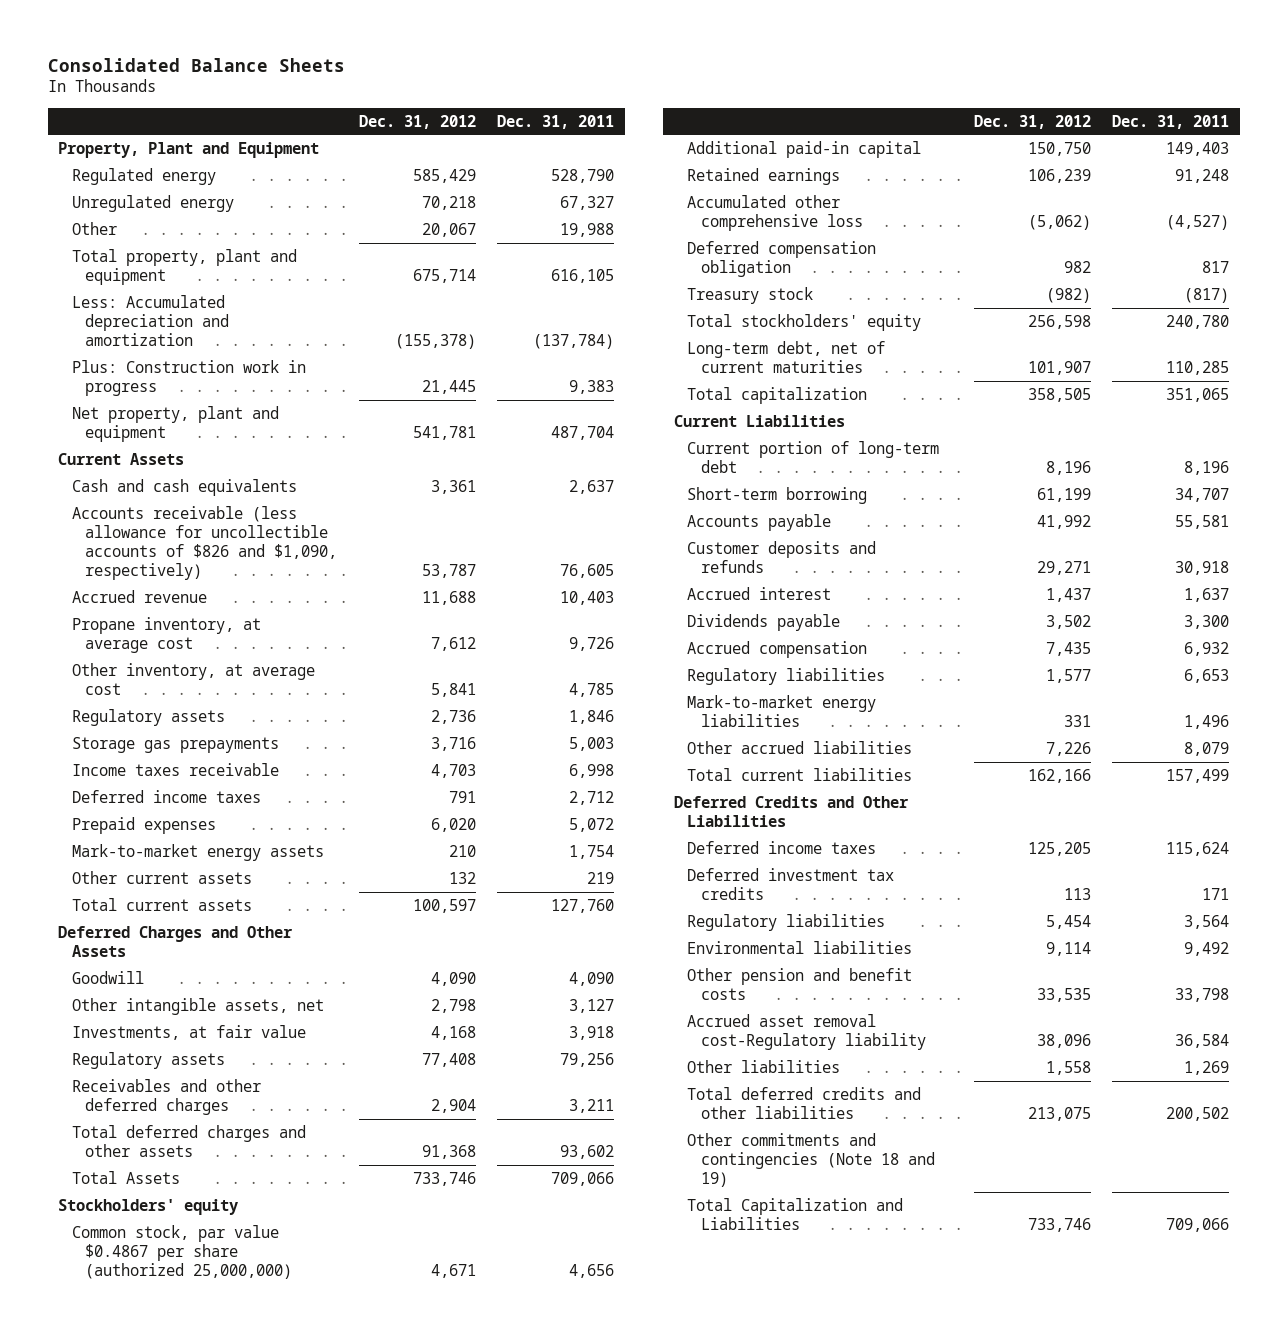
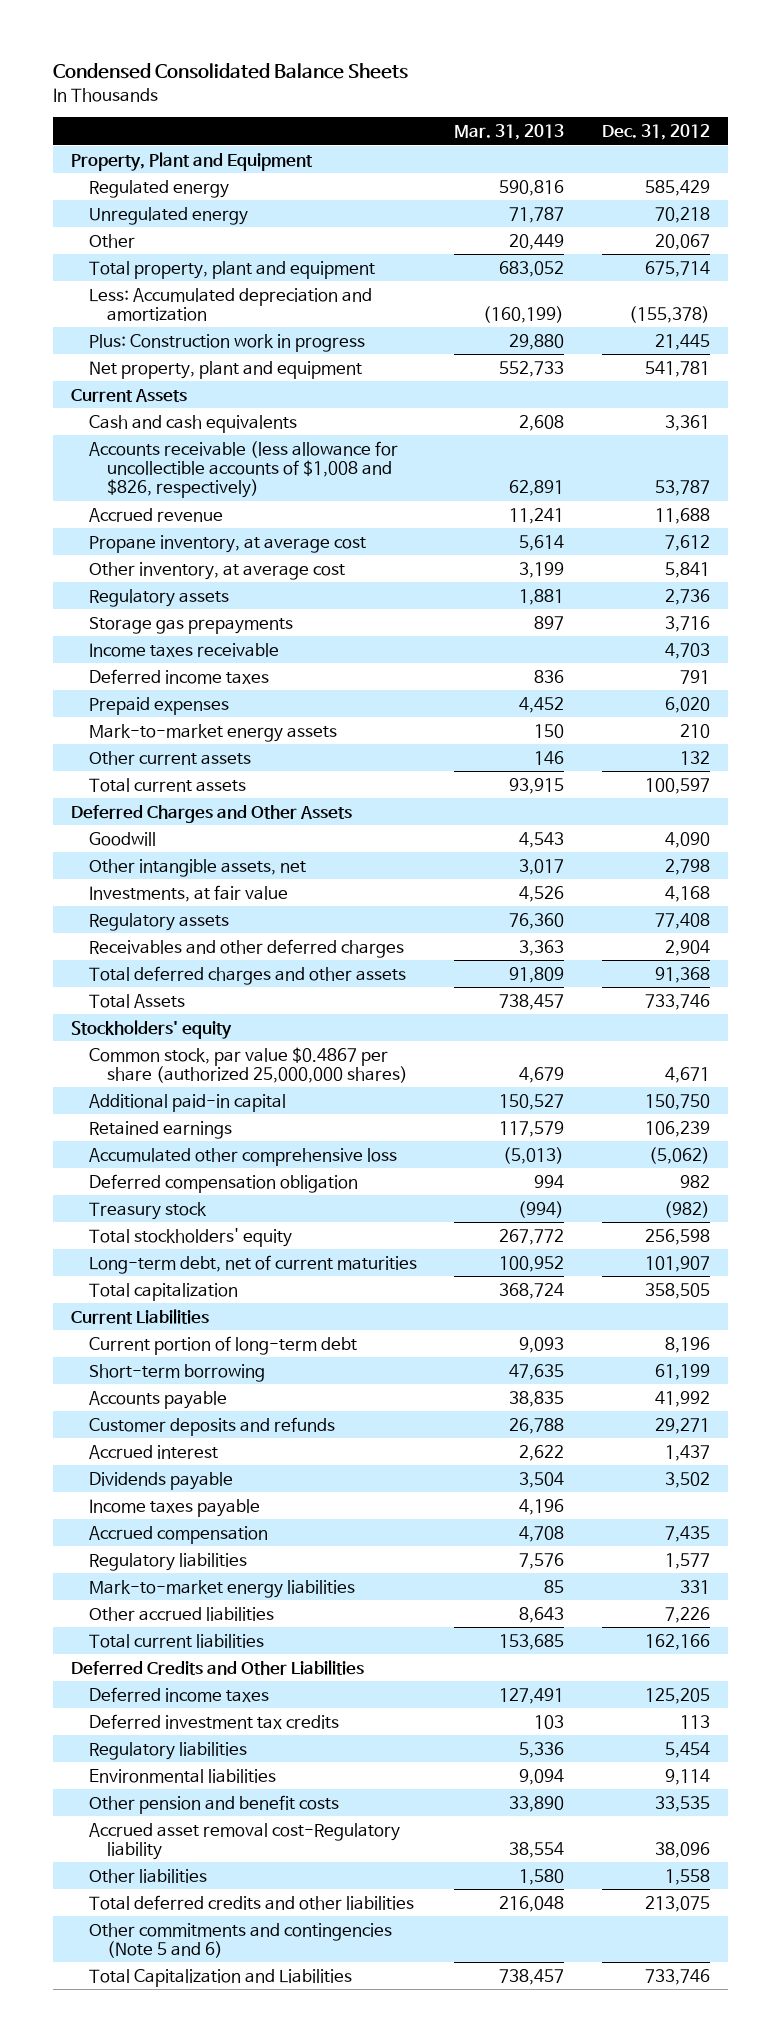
[47,57,345,72] Consolidated Balance Sheets -> [52,63,408,80] Condensed Consolidated Balance Sheets
[497,114,615,129] Dec. 31, 2011 -> none
none -> [454,123,565,140] Mar. 31, 2013
[71,505,338,581] Accounts receivable (less allowance for uncollectible accounts of $826 and $1,090, respectively) -> [88,440,398,499] Accounts receivable (less allowance for uncollectible accounts of $1,008 and $826, respectively)
[71,1224,293,1280] Common stock, par value $0.4867 per share (authorized 25,000,000) -> [88,1046,408,1083] Common stock, par value $0.4867 per share (authorized 25,000,000 shares)
none -> [88,1498,260,1517] Income taxes payable
[687,1132,935,1188] Other commitments and contingencies (Note 18 and 19) -> [88,1922,392,1958] Other commitments and contingencies (Note 5 and 6)

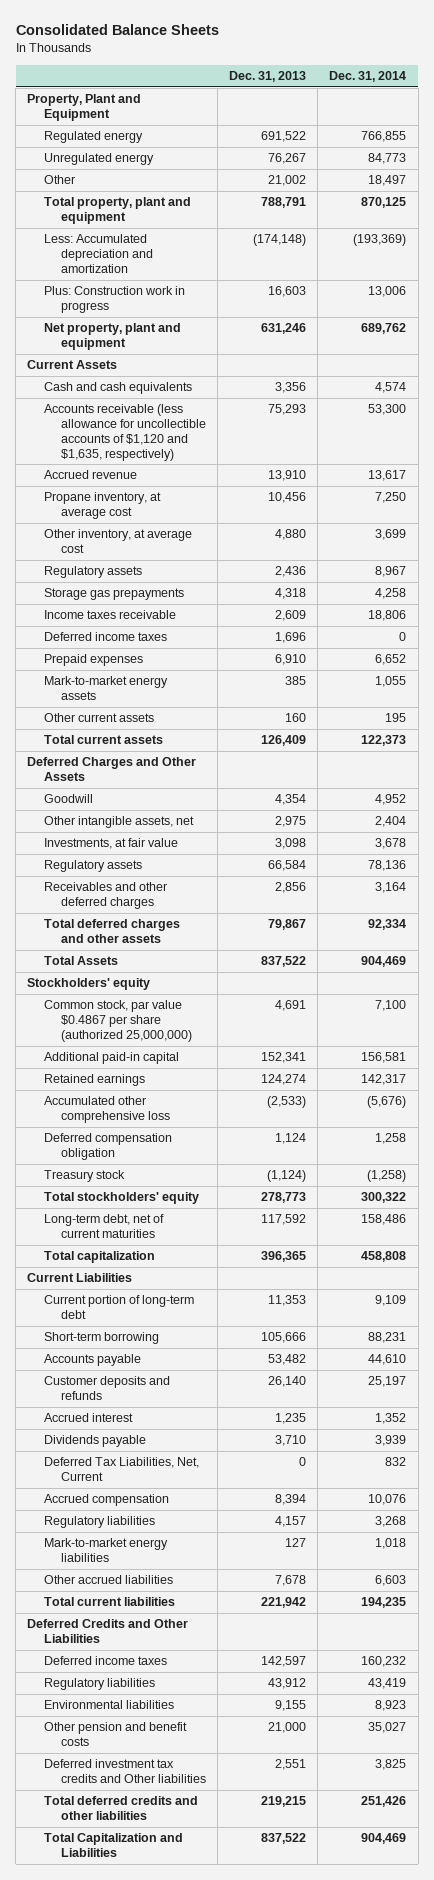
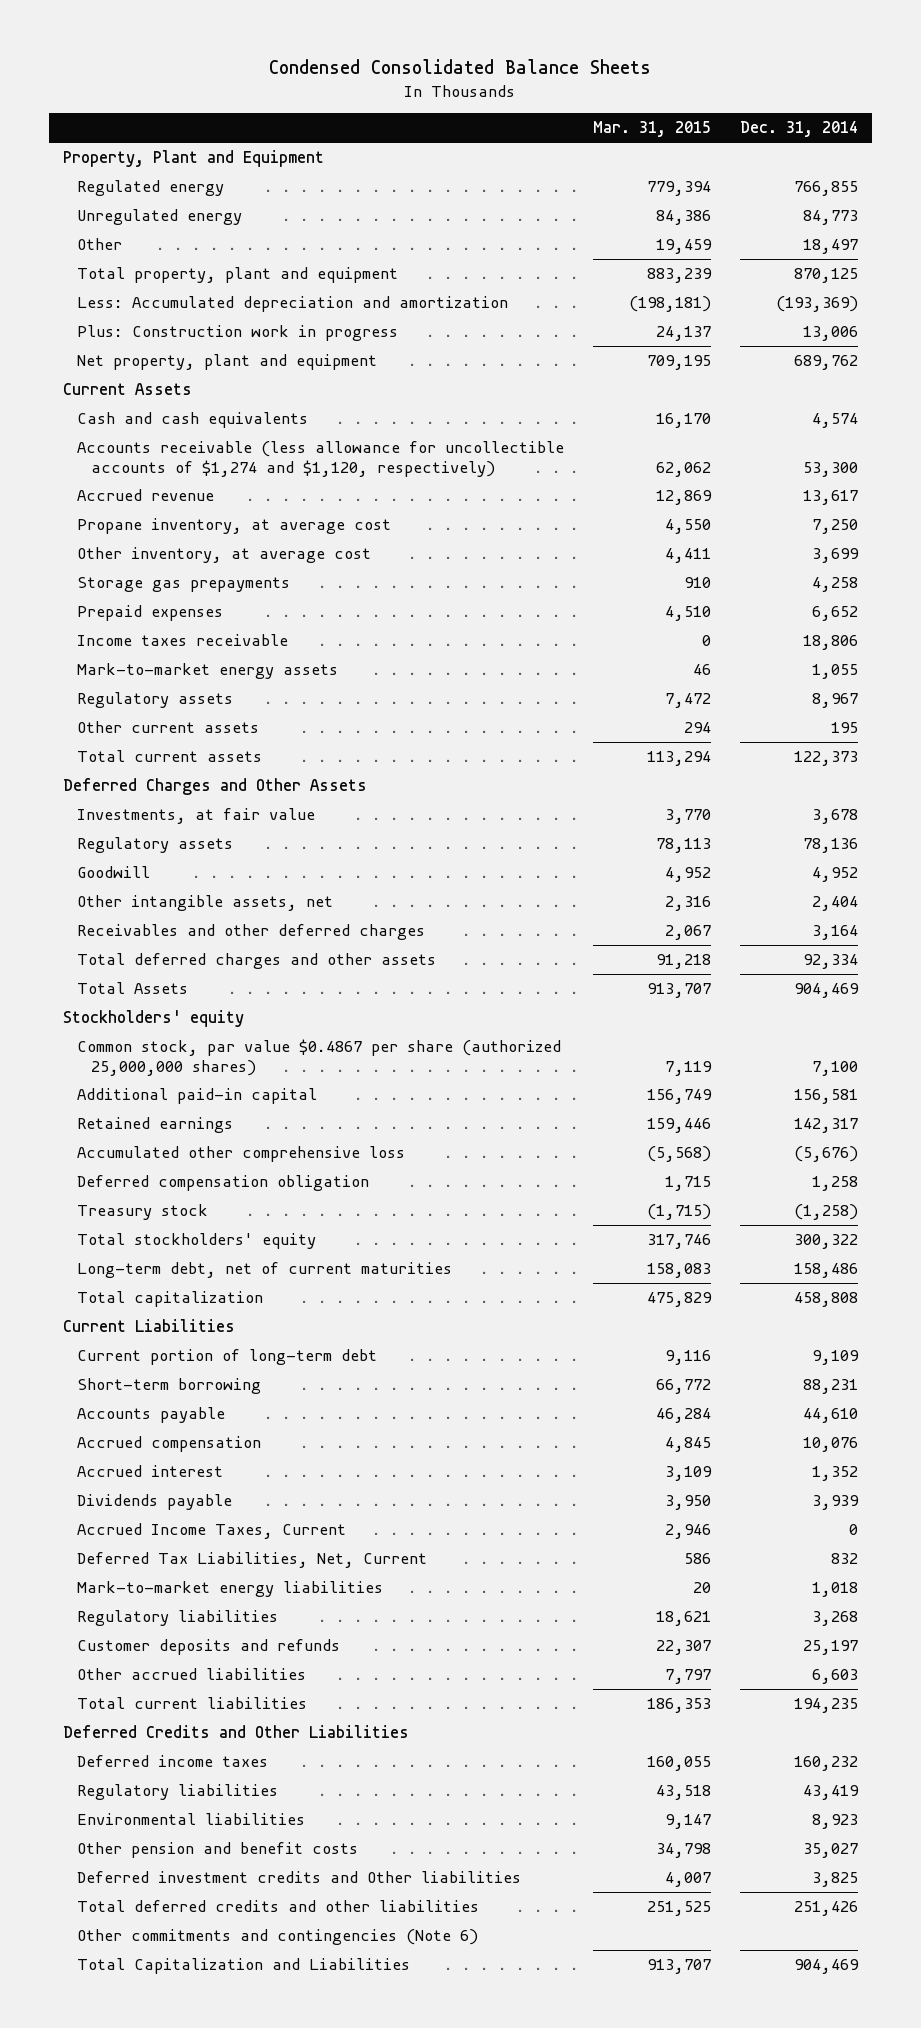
[15,24,219,36] Consolidated Balance Sheets -> [269,59,652,75] Condensed Consolidated Balance Sheets
[229,71,307,83] Dec. 31, 2013 -> none
none -> [592,121,711,138] Mar. 31, 2015
[44,404,206,461] Accounts receivable (less allowance for uncollectible accounts of $1,120 and $1,635, respectively) -> [77,441,565,477] Accounts receivable (less allowance for uncollectible accounts of $1,274 and $1,120, respectively)
[44,632,168,642] Deferred income taxes -> none
[44,610,177,620] Income taxes receivable -> [77,634,289,647] Income taxes receivable
[44,566,143,579] Regulatory assets -> [77,692,234,709] Regulatory assets
[44,794,94,804] Goodwill -> [77,866,151,879] Goodwill
[44,816,195,829] Other intangible assets, net -> [77,895,334,912] Other intangible assets, net
[44,1000,192,1042] Common stock, par value $0.4867 per share (authorized 25,000,000) -> [77,1039,562,1076] Common stock, par value $0.4867 per share (authorized 25,000,000 shares)
[44,1494,170,1507] Accrued compensation -> [77,1436,262,1453] Accrued compensation
none -> [77,1523,347,1540] Accrued Income Taxes, Current
[44,1516,156,1529] Regulatory liabilities -> [77,1610,279,1627] Regulatory liabilities
[44,1376,171,1401] Customer deposits and refunds -> [77,1639,341,1656] Customer deposits and refunds
[44,1759,206,1784] Deferred investment tax credits and Other liabilities -> [77,1871,522,1884] Deferred investment credits and Other liabilities
none -> [77,1929,479,1946] Other commitments and contingencies (Note 6)

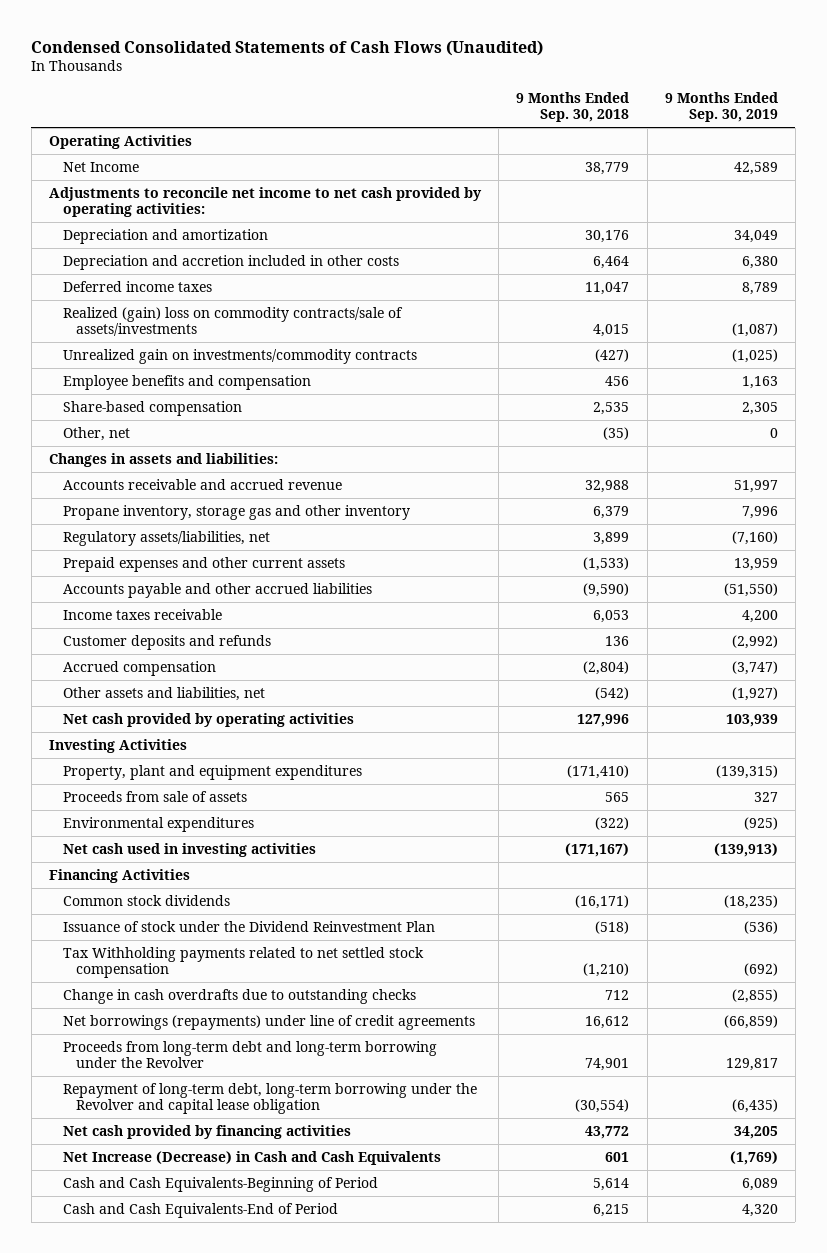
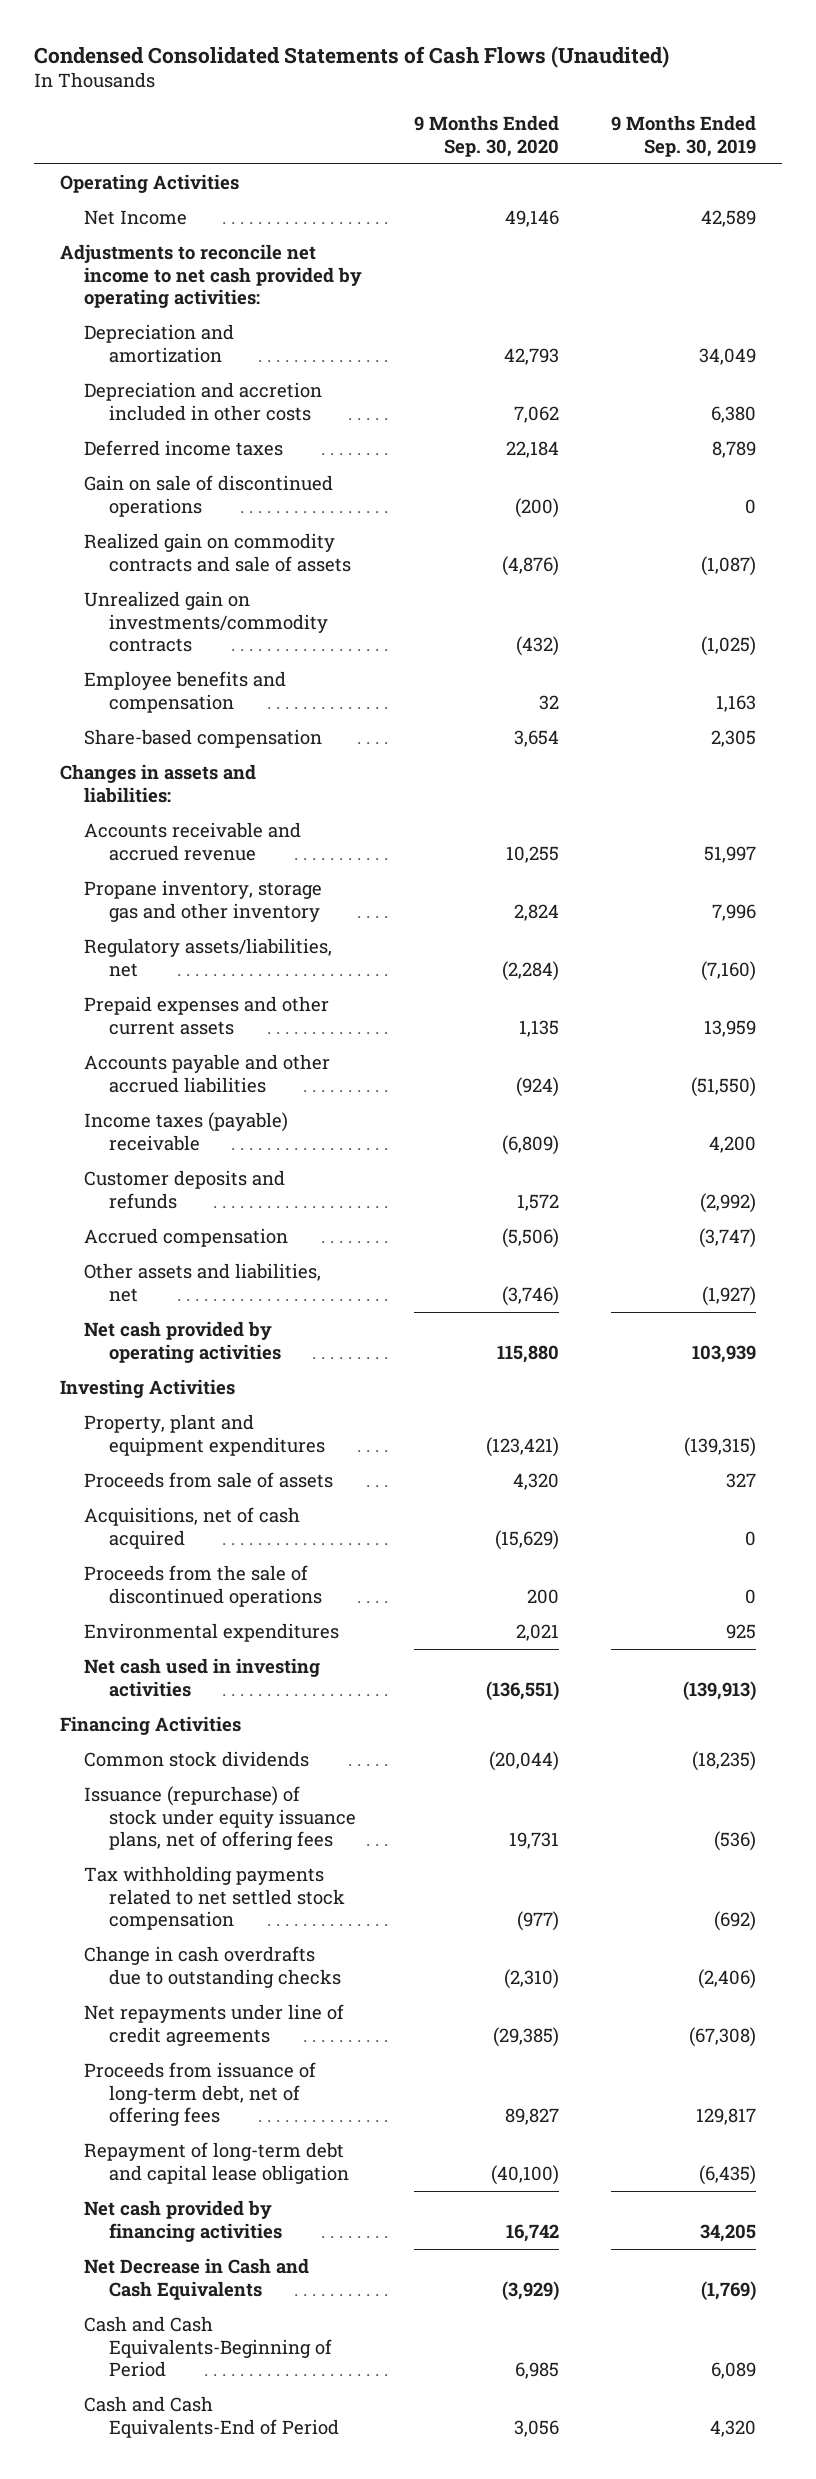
[516,92,630,123] 9 Months Ended Sep. 30, 2018 -> none
none -> [414,115,560,157] 9 Months Ended Sep. 30, 2020
none -> [84,475,334,517] Gain on sale of discontinued operations
[62,306,403,336] Realized (gain) loss on commodity contracts/sale of assets/investments -> [84,533,351,572] Realized gain on commodity contracts and sale of assets
[62,426,130,441] Other, net -> none
[62,608,222,620] Income taxes receivable -> [84,1112,289,1151] Income taxes (payable) receivable
none -> [84,1507,301,1549] Acquisitions, net of cash acquired
none -> [84,1565,322,1607] Proceeds from the sale of discontinued operations
[743,816,778,830] (925) -> [726,1624,757,1640] 925
[62,920,435,932] Issuance of stock under the Dividend Reinvestment Plan -> [84,1786,356,1851] Issuance (repurchase) of stock under equity issuance plans, net of offering fees
[62,946,424,978] Tax Withholding payments related to net settled stock compensation -> [84,1866,345,1931] Tax withholding payments related to net settled stock compensation
[731,988,778,1003] (2,855) -> [698,1968,757,1989] (2,406)
[62,1014,475,1030] Net borrowings (repayments) under line of credit agreements -> [84,2004,345,2046] Net repayments under line of credit agreements
[723,1014,778,1029] (66,859) -> [689,2026,757,2047] (67,308)
[62,1040,437,1068] Proceeds from long-term debt and long-term borrowing under the Revolver -> [84,2062,317,2127] Proceeds from issuance of long-term debt, net of offering fees
[62,1082,477,1114] Repayment of long-term debt, long-term borrowing under the Revolver and capital lease obligation -> [84,2142,349,2184] Repayment of long-term debt and capital lease obligation
[62,1150,441,1165] Net Increase (Decrease) in Cash and Cash Equivalents -> [84,2258,310,2300] Net Decrease in Cash and Cash Equivalents

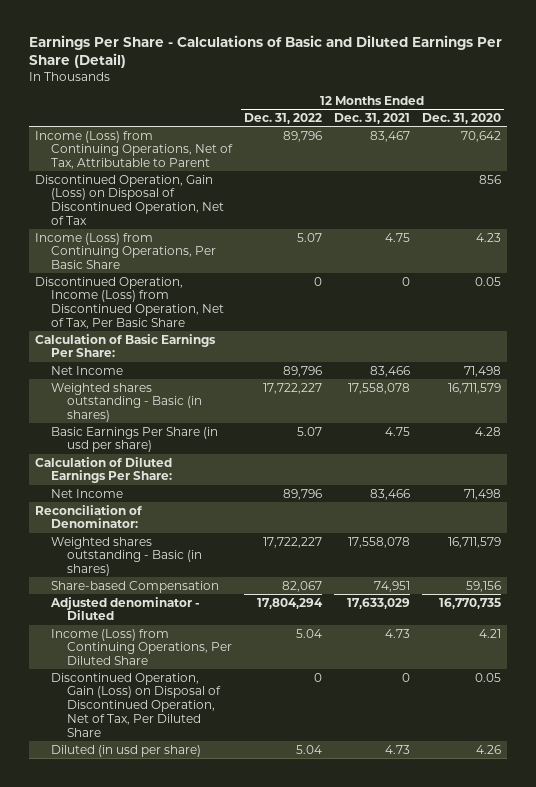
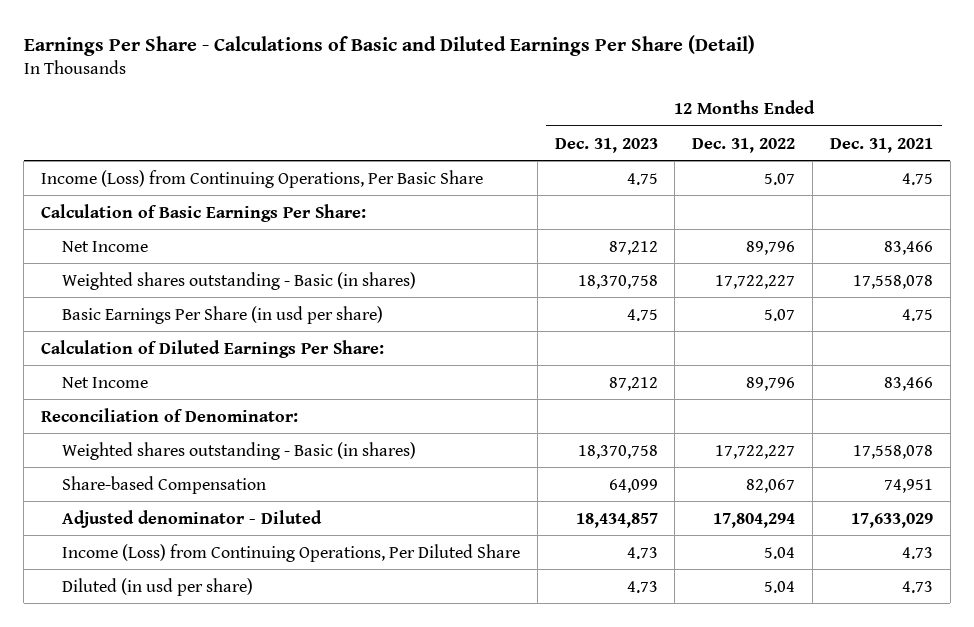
[421,113,501,125] Dec. 31, 2020 -> none
none -> [554,137,658,153] Dec. 31, 2023
[34,130,233,170] Income (Loss) from Continuing Operations, Net of Tax, Attributable to Parent -> none
[34,174,224,226] Discontinued Operation, Gain (Loss) on Disposal of Discontinued Operation, Net of Tax -> none
[34,276,224,330] Discontinued Operation, Income (Loss) from Discontinued Operation, Net of Tax, Per Basic Share -> none
[50,672,221,737] Discontinued Operation, Gain (Loss) on Disposal of Discontinued Operation, Net of Tax, Per Diluted Share -> none

